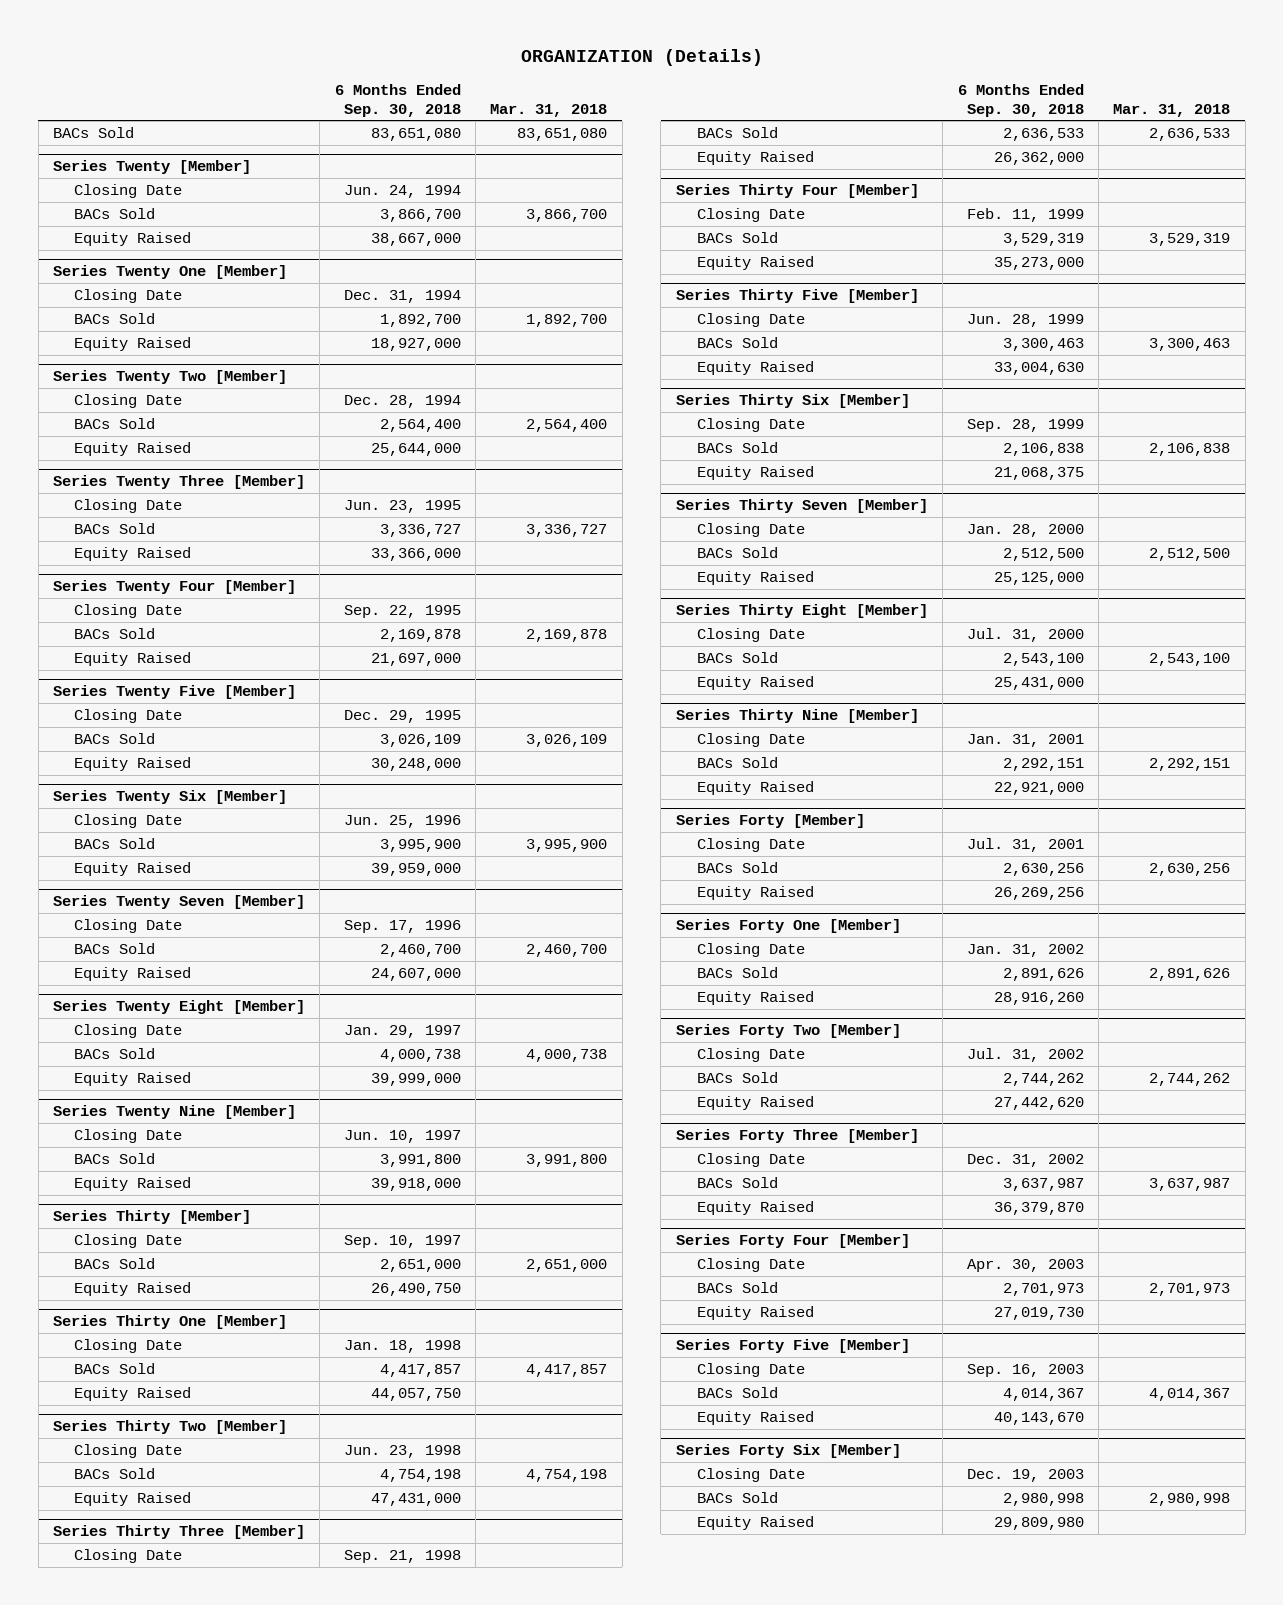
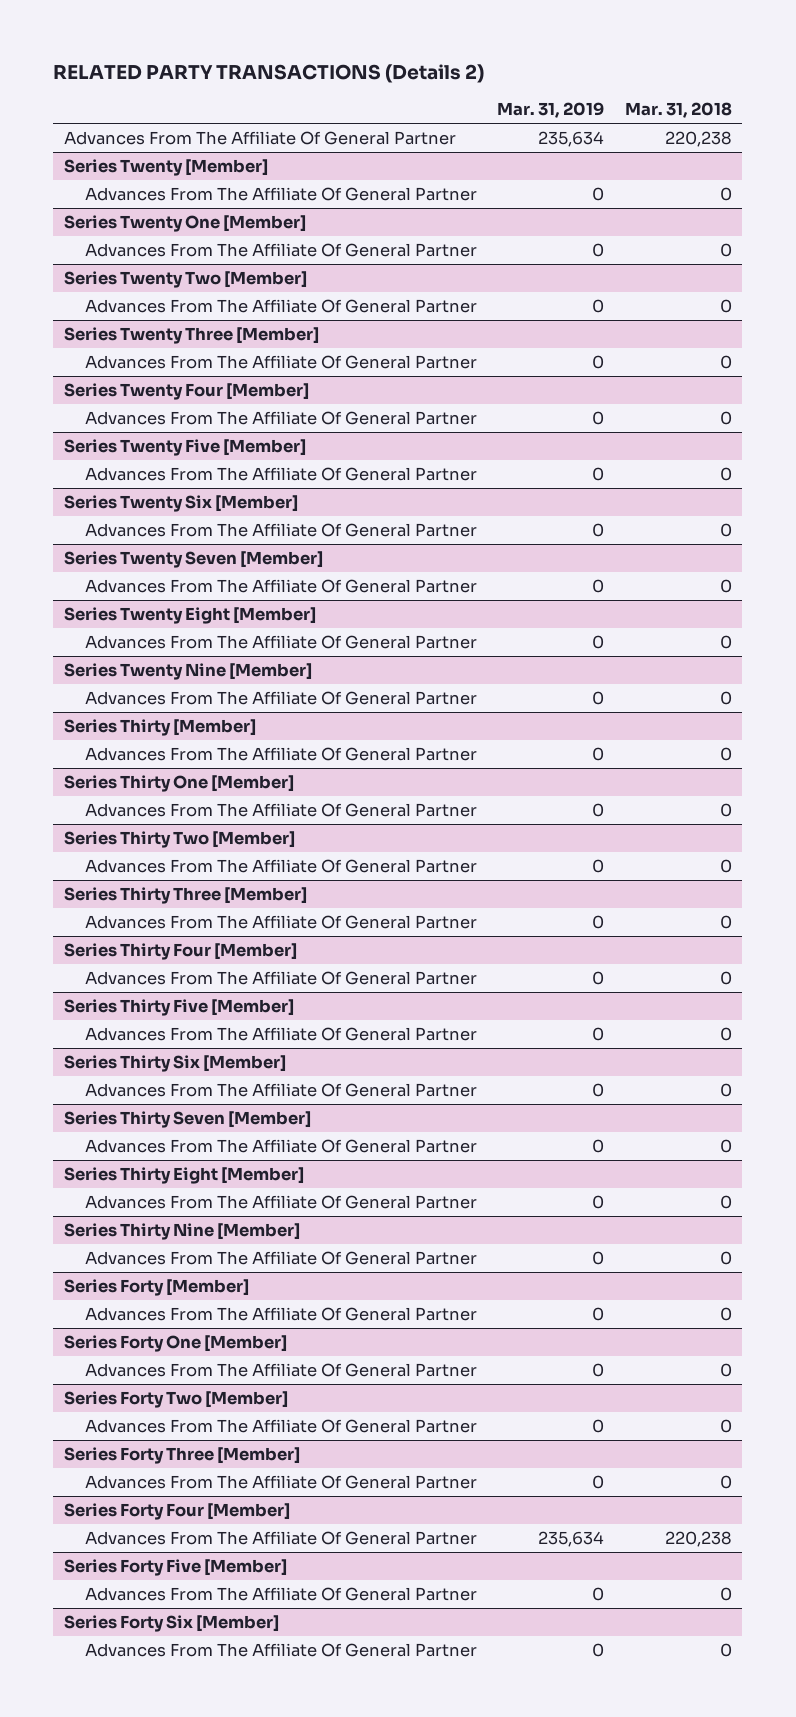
[520,49,763,67] ORGANIZATION (Details) -> [53,63,485,83] RELATED PARTY TRANSACTIONS (Details 2)
[334,83,461,117] 6 Months Ended Sep. 30, 2018 -> none
none -> [497,102,605,119] Mar. 31, 2019
[53,126,135,138] BACs Sold -> none
none -> [63,131,456,146] Advances From The Affiliate Of General Partner
[73,183,182,198] Closing Date -> none
[73,207,155,219] BACs Sold -> none
[73,231,191,246] Equity Raised -> none
none -> [84,187,477,202] Advances From The Affiliate Of General Partner
[73,288,182,303] Closing Date -> none
[73,312,155,324] BACs Sold -> none
[73,336,191,351] Equity Raised -> none
none -> [84,243,477,258] Advances From The Affiliate Of General Partner
[73,393,182,408] Closing Date -> none
[73,417,155,429] BACs Sold -> none
[73,441,191,456] Equity Raised -> none
none -> [84,299,477,314] Advances From The Affiliate Of General Partner
[73,498,182,513] Closing Date -> none
[73,522,155,534] BACs Sold -> none
[73,546,191,561] Equity Raised -> none
none -> [84,355,477,370] Advances From The Affiliate Of General Partner
[73,603,182,618] Closing Date -> none
[73,627,155,639] BACs Sold -> none
[73,651,191,666] Equity Raised -> none
none -> [84,411,477,426] Advances From The Affiliate Of General Partner
[73,708,182,723] Closing Date -> none
[73,732,155,744] BACs Sold -> none
[73,756,191,771] Equity Raised -> none
none -> [84,467,477,482] Advances From The Affiliate Of General Partner
[73,813,182,828] Closing Date -> none
[73,837,155,849] BACs Sold -> none
[73,861,191,876] Equity Raised -> none
none -> [84,523,477,538] Advances From The Affiliate Of General Partner
[73,918,182,933] Closing Date -> none
[73,942,155,954] BACs Sold -> none
[73,966,191,981] Equity Raised -> none
none -> [84,579,477,594] Advances From The Affiliate Of General Partner
[73,1023,182,1038] Closing Date -> none
[73,1047,155,1059] BACs Sold -> none
[73,1071,191,1086] Equity Raised -> none
none -> [84,635,477,650] Advances From The Affiliate Of General Partner
[73,1128,182,1143] Closing Date -> none
[73,1152,155,1164] BACs Sold -> none
[73,1176,191,1191] Equity Raised -> none
none -> [84,691,477,706] Advances From The Affiliate Of General Partner
[73,1233,182,1248] Closing Date -> none
[73,1257,155,1269] BACs Sold -> none
[73,1281,191,1296] Equity Raised -> none
none -> [84,747,477,762] Advances From The Affiliate Of General Partner
[73,1338,182,1353] Closing Date -> none
[73,1362,155,1374] BACs Sold -> none
[73,1386,191,1401] Equity Raised -> none
none -> [84,803,477,818] Advances From The Affiliate Of General Partner
[73,1443,182,1458] Closing Date -> none
[73,1467,155,1479] BACs Sold -> none
[73,1491,191,1506] Equity Raised -> none
none -> [84,859,477,874] Advances From The Affiliate Of General Partner
[73,1548,182,1563] Closing Date -> none
[696,126,778,138] BACs Sold -> none
[696,150,814,165] Equity Raised -> none
none -> [84,915,477,930] Advances From The Affiliate Of General Partner
[696,207,805,222] Closing Date -> none
[696,231,778,243] BACs Sold -> none
[696,255,814,270] Equity Raised -> none
none -> [84,971,477,986] Advances From The Affiliate Of General Partner
[696,312,805,327] Closing Date -> none
[696,336,778,348] BACs Sold -> none
[696,360,814,375] Equity Raised -> none
none -> [84,1027,477,1042] Advances From The Affiliate Of General Partner
[696,417,805,432] Closing Date -> none
[696,441,778,453] BACs Sold -> none
[696,465,814,480] Equity Raised -> none
none -> [84,1083,477,1098] Advances From The Affiliate Of General Partner
[696,522,805,537] Closing Date -> none
[696,546,778,558] BACs Sold -> none
[696,570,814,585] Equity Raised -> none
none -> [84,1139,477,1154] Advances From The Affiliate Of General Partner
[696,627,805,642] Closing Date -> none
[696,651,778,663] BACs Sold -> none
[696,675,814,690] Equity Raised -> none
none -> [84,1195,477,1210] Advances From The Affiliate Of General Partner
[696,732,805,747] Closing Date -> none
[696,756,778,768] BACs Sold -> none
[696,780,814,795] Equity Raised -> none
none -> [84,1251,477,1266] Advances From The Affiliate Of General Partner
[696,837,805,852] Closing Date -> none
[696,861,778,873] BACs Sold -> none
[696,885,814,900] Equity Raised -> none
none -> [84,1307,477,1322] Advances From The Affiliate Of General Partner
[696,942,805,957] Closing Date -> none
[696,966,778,978] BACs Sold -> none
[696,990,814,1005] Equity Raised -> none
none -> [84,1363,477,1378] Advances From The Affiliate Of General Partner
[696,1047,805,1062] Closing Date -> none
[696,1071,778,1083] BACs Sold -> none
[696,1095,814,1110] Equity Raised -> none
none -> [84,1419,477,1434] Advances From The Affiliate Of General Partner
[696,1152,805,1167] Closing Date -> none
[696,1176,778,1188] BACs Sold -> none
[696,1200,814,1215] Equity Raised -> none
none -> [84,1475,477,1490] Advances From The Affiliate Of General Partner
[696,1257,805,1272] Closing Date -> none
[696,1281,778,1293] BACs Sold -> none
[696,1305,814,1320] Equity Raised -> none
none -> [84,1531,477,1546] Advances From The Affiliate Of General Partner
[696,1362,805,1377] Closing Date -> none
[696,1386,778,1398] BACs Sold -> none
[696,1410,814,1425] Equity Raised -> none
none -> [84,1587,477,1602] Advances From The Affiliate Of General Partner
[696,1467,805,1482] Closing Date -> none
[696,1491,778,1503] BACs Sold -> none
[696,1515,814,1530] Equity Raised -> none
none -> [84,1643,477,1658] Advances From The Affiliate Of General Partner

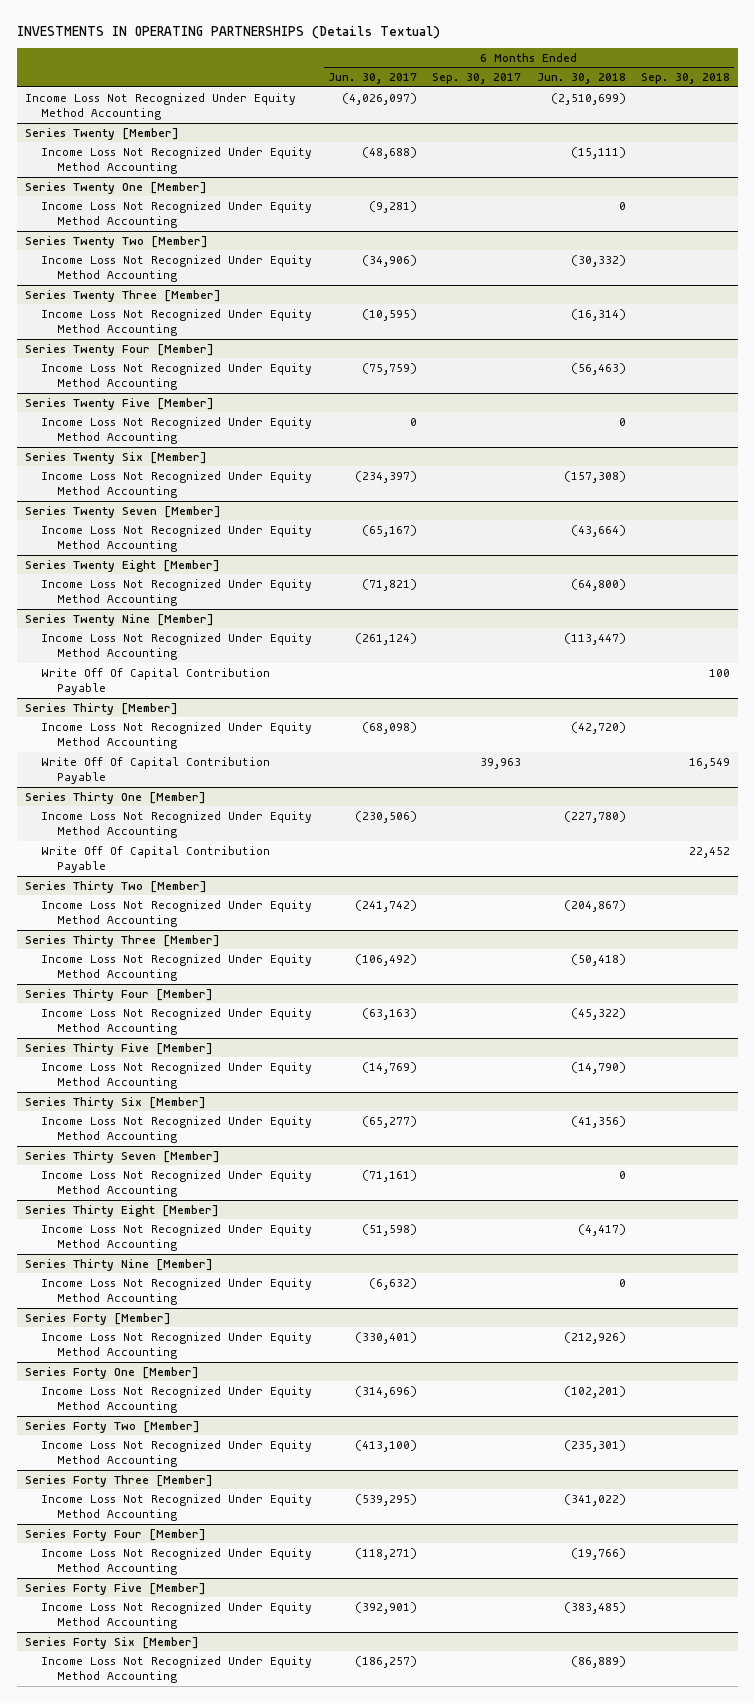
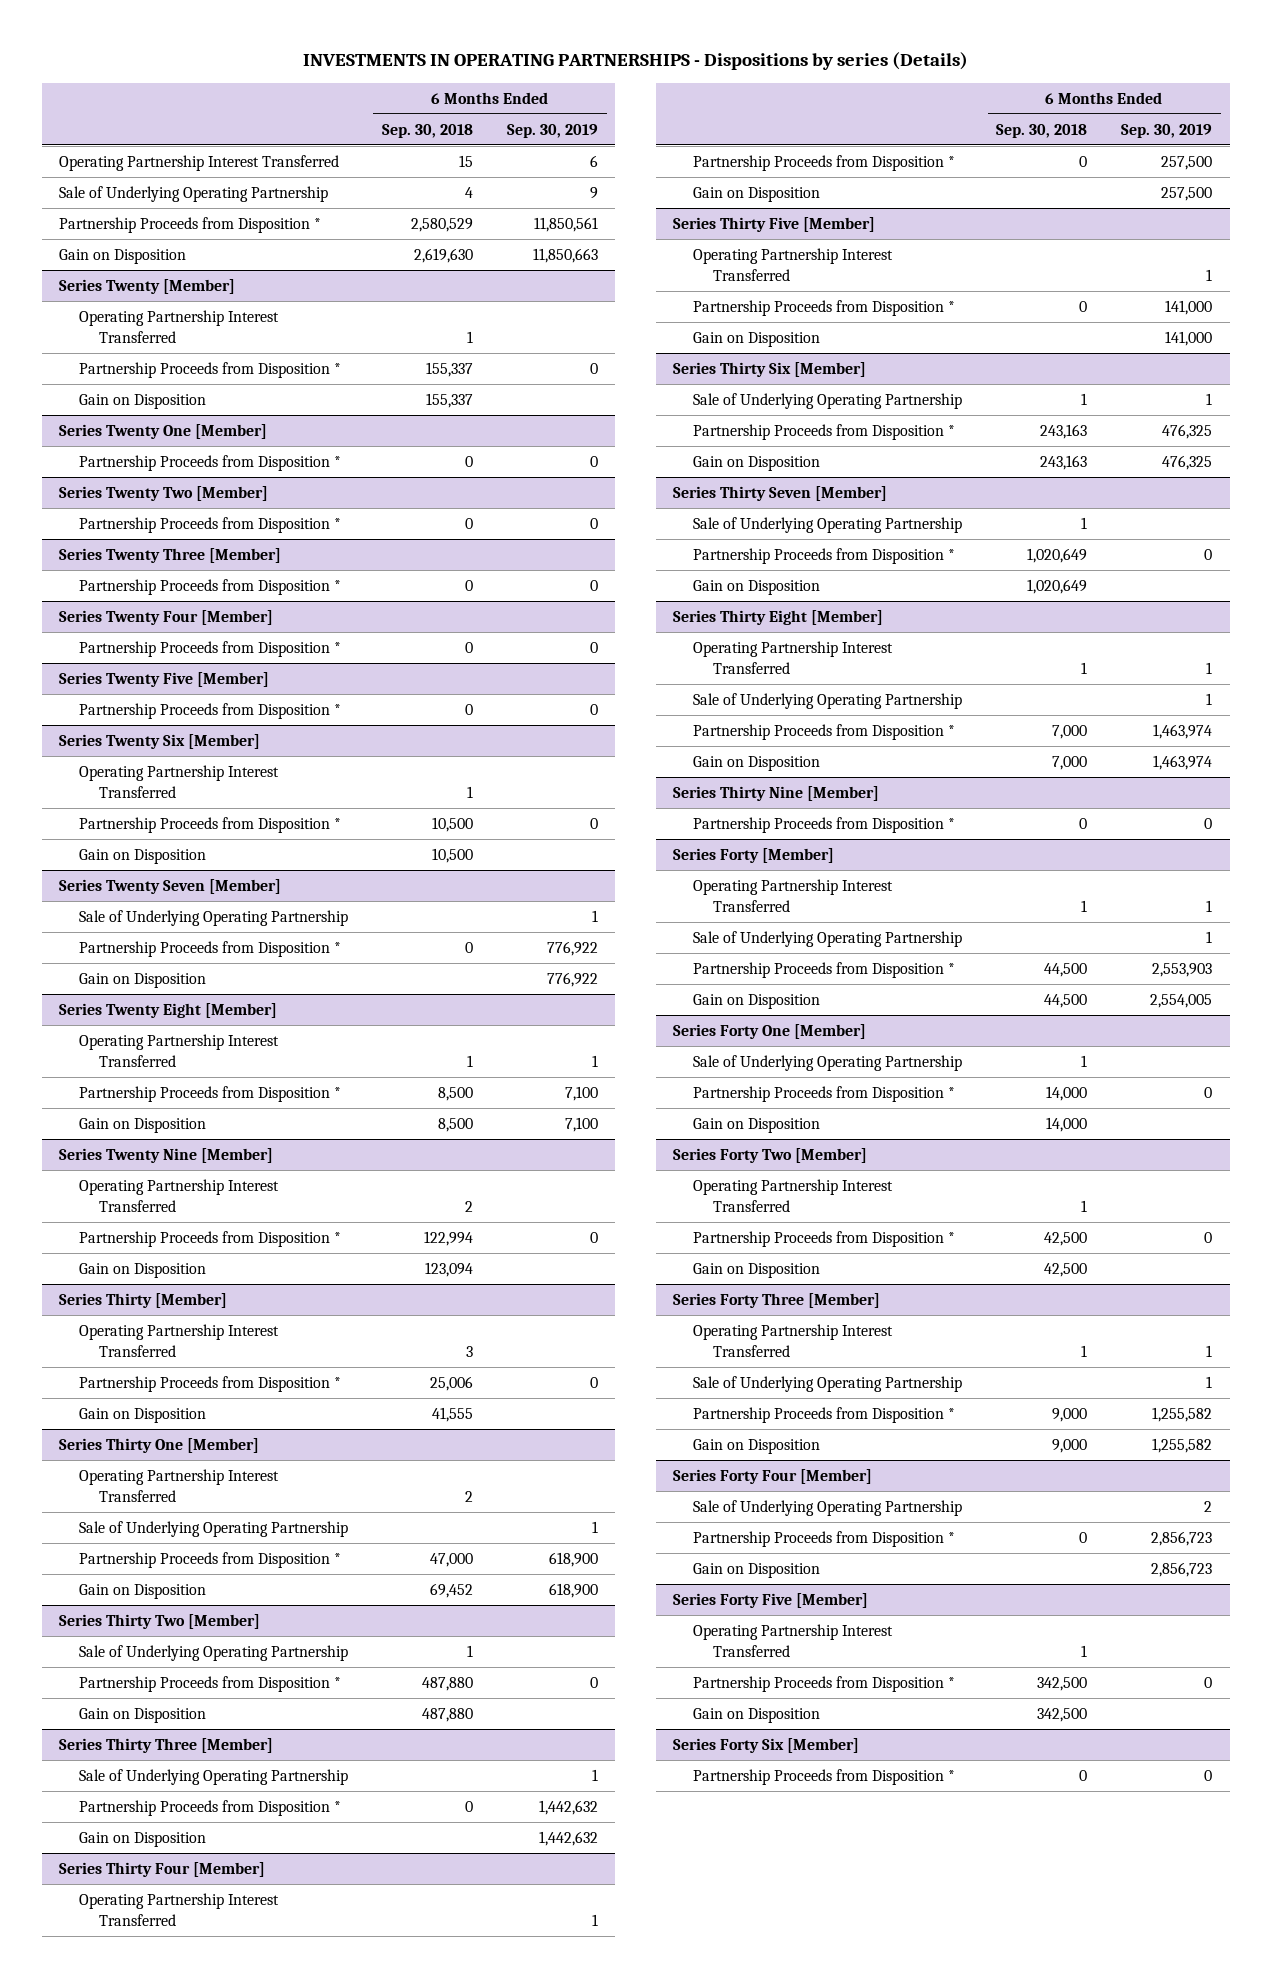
[17,25,441,39] INVESTMENTS IN OPERATING PARTNERSHIPS (Details Textual) -> [302,52,968,71] INVESTMENTS IN OPERATING PARTNERSHIPS - Dispositions by series (Details)
[327,73,417,85] Jun. 30, 2017 -> none
[432,73,522,85] Sep. 30, 2017 -> none
[536,73,626,85] Jun. 30, 2018 -> none
none -> [507,123,599,138] Sep. 30, 2019
[25,92,297,121] Income Loss Not Recognized Under Equity Method Accounting -> none
none -> [58,155,339,172] Operating Partnership Interest Transferred
none -> [58,186,328,203] Sale of Underlying Operating Partnership
none -> [58,217,321,234] Partnership Proceeds from Disposition *
none -> [58,249,186,265] Gain on Disposition
[41,146,313,175] Income Loss Not Recognized Under Equity Method Accounting -> none
none -> [78,310,279,343] Operating Partnership Interest Transferred
none -> [78,362,341,379] Partnership Proceeds from Disposition *
none -> [78,394,206,410] Gain on Disposition
[41,200,313,229] Income Loss Not Recognized Under Equity Method Accounting -> none
none -> [78,455,341,472] Partnership Proceeds from Disposition *
[41,254,313,283] Income Loss Not Recognized Under Equity Method Accounting -> none
none -> [78,517,341,534] Partnership Proceeds from Disposition *
[41,308,313,337] Income Loss Not Recognized Under Equity Method Accounting -> none
none -> [78,579,341,596] Partnership Proceeds from Disposition *
[41,362,313,391] Income Loss Not Recognized Under Equity Method Accounting -> none
none -> [78,641,341,658] Partnership Proceeds from Disposition *
[41,416,313,445] Income Loss Not Recognized Under Equity Method Accounting -> none
none -> [78,703,341,720] Partnership Proceeds from Disposition *
[41,470,313,499] Income Loss Not Recognized Under Equity Method Accounting -> none
none -> [78,765,279,798] Operating Partnership Interest Transferred
none -> [78,817,341,834] Partnership Proceeds from Disposition *
none -> [78,849,206,865] Gain on Disposition
[41,524,313,553] Income Loss Not Recognized Under Equity Method Accounting -> none
none -> [78,910,348,927] Sale of Underlying Operating Partnership
none -> [78,941,341,958] Partnership Proceeds from Disposition *
none -> [78,973,206,989] Gain on Disposition
[41,578,313,607] Income Loss Not Recognized Under Equity Method Accounting -> none
none -> [78,1034,279,1067] Operating Partnership Interest Transferred
none -> [78,1086,341,1103] Partnership Proceeds from Disposition *
none -> [78,1118,206,1134] Gain on Disposition
[41,632,313,661] Income Loss Not Recognized Under Equity Method Accounting -> none
[41,667,271,696] Write Off Of Capital Contribution Payable -> none
none -> [78,1179,279,1212] Operating Partnership Interest Transferred
none -> [78,1231,341,1248] Partnership Proceeds from Disposition *
none -> [78,1263,206,1279] Gain on Disposition
[41,721,313,750] Income Loss Not Recognized Under Equity Method Accounting -> none
[41,756,271,785] Write Off Of Capital Contribution Payable -> none
none -> [78,1324,279,1357] Operating Partnership Interest Transferred
none -> [78,1376,341,1393] Partnership Proceeds from Disposition *
none -> [78,1408,206,1424] Gain on Disposition
[41,810,313,839] Income Loss Not Recognized Under Equity Method Accounting -> none
[41,845,271,874] Write Off Of Capital Contribution Payable -> none
none -> [78,1469,279,1502] Operating Partnership Interest Transferred
none -> [78,1521,348,1538] Sale of Underlying Operating Partnership
none -> [78,1552,341,1569] Partnership Proceeds from Disposition *
none -> [78,1584,206,1600] Gain on Disposition
[41,899,313,928] Income Loss Not Recognized Under Equity Method Accounting -> none
none -> [78,1645,348,1662] Sale of Underlying Operating Partnership
none -> [78,1676,341,1693] Partnership Proceeds from Disposition *
none -> [78,1708,206,1724] Gain on Disposition
[41,953,313,982] Income Loss Not Recognized Under Equity Method Accounting -> none
none -> [78,1769,348,1786] Sale of Underlying Operating Partnership
none -> [78,1800,341,1817] Partnership Proceeds from Disposition *
none -> [78,1832,206,1848] Gain on Disposition
[41,1007,313,1036] Income Loss Not Recognized Under Equity Method Accounting -> none
none -> [78,1893,279,1926] Operating Partnership Interest Transferred
none -> [692,155,955,172] Partnership Proceeds from Disposition *
none -> [692,187,820,203] Gain on Disposition
[41,1061,313,1090] Income Loss Not Recognized Under Equity Method Accounting -> none
none -> [692,248,893,281] Operating Partnership Interest Transferred
none -> [692,300,955,317] Partnership Proceeds from Disposition *
none -> [692,332,820,348] Gain on Disposition
[41,1115,313,1144] Income Loss Not Recognized Under Equity Method Accounting -> none
none -> [692,393,962,410] Sale of Underlying Operating Partnership
none -> [692,424,955,441] Partnership Proceeds from Disposition *
none -> [692,456,820,472] Gain on Disposition
[41,1169,313,1198] Income Loss Not Recognized Under Equity Method Accounting -> none
none -> [692,517,962,534] Sale of Underlying Operating Partnership
none -> [692,548,955,565] Partnership Proceeds from Disposition *
none -> [692,580,820,596] Gain on Disposition
[41,1223,313,1252] Income Loss Not Recognized Under Equity Method Accounting -> none
none -> [692,641,893,674] Operating Partnership Interest Transferred
none -> [692,693,962,710] Sale of Underlying Operating Partnership
none -> [692,724,955,741] Partnership Proceeds from Disposition *
none -> [692,756,820,772] Gain on Disposition
[41,1277,313,1306] Income Loss Not Recognized Under Equity Method Accounting -> none
none -> [692,817,955,834] Partnership Proceeds from Disposition *
[41,1331,313,1360] Income Loss Not Recognized Under Equity Method Accounting -> none
none -> [692,879,893,912] Operating Partnership Interest Transferred
none -> [692,931,962,948] Sale of Underlying Operating Partnership
none -> [692,962,955,979] Partnership Proceeds from Disposition *
none -> [692,994,820,1010] Gain on Disposition
[41,1385,313,1414] Income Loss Not Recognized Under Equity Method Accounting -> none
none -> [692,1055,962,1072] Sale of Underlying Operating Partnership
none -> [692,1086,955,1103] Partnership Proceeds from Disposition *
none -> [692,1118,820,1134] Gain on Disposition
[41,1439,313,1468] Income Loss Not Recognized Under Equity Method Accounting -> none
none -> [692,1179,893,1212] Operating Partnership Interest Transferred
none -> [692,1231,955,1248] Partnership Proceeds from Disposition *
none -> [692,1263,820,1279] Gain on Disposition
[41,1493,313,1522] Income Loss Not Recognized Under Equity Method Accounting -> none
none -> [692,1324,893,1357] Operating Partnership Interest Transferred
none -> [692,1376,962,1393] Sale of Underlying Operating Partnership
none -> [692,1407,955,1424] Partnership Proceeds from Disposition *
none -> [692,1439,820,1455] Gain on Disposition
[41,1547,313,1576] Income Loss Not Recognized Under Equity Method Accounting -> none
none -> [692,1500,962,1517] Sale of Underlying Operating Partnership
none -> [692,1531,955,1548] Partnership Proceeds from Disposition *
none -> [692,1563,820,1579] Gain on Disposition
[41,1601,313,1630] Income Loss Not Recognized Under Equity Method Accounting -> none
none -> [692,1624,893,1657] Operating Partnership Interest Transferred
none -> [692,1676,955,1693] Partnership Proceeds from Disposition *
none -> [692,1708,820,1724] Gain on Disposition
[41,1655,313,1684] Income Loss Not Recognized Under Equity Method Accounting -> none
none -> [692,1769,955,1786] Partnership Proceeds from Disposition *

